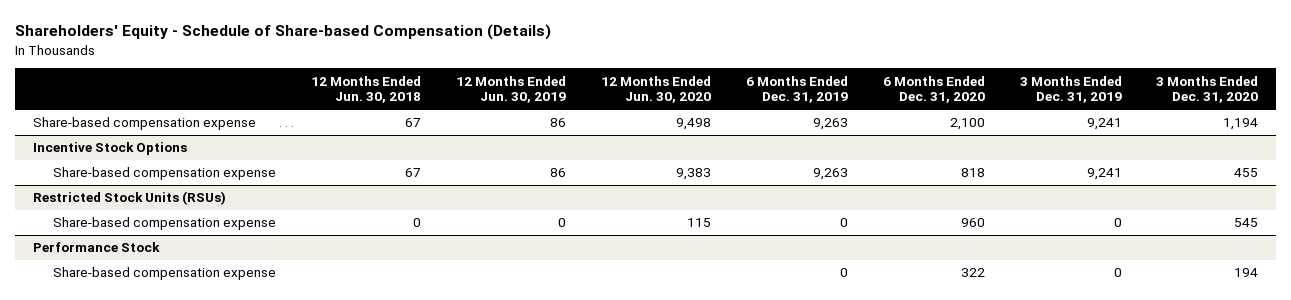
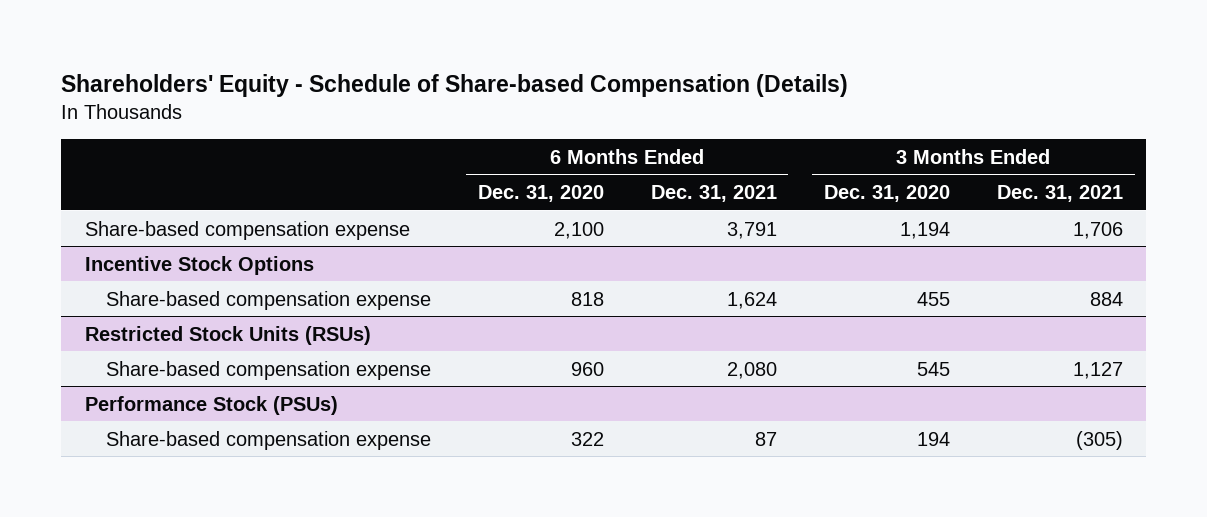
[311,75,422,104] 12 Months Ended Jun. 30, 2018 -> none
[456,75,567,104] 12 Months Ended Jun. 30, 2019 -> none
[600,75,711,104] 12 Months Ended Jun. 30, 2020 -> none
[745,75,848,104] 6 Months Ended Dec. 31, 2019 -> none
[1019,75,1122,104] 3 Months Ended Dec. 31, 2019 -> none
none -> [650,185,777,203] Dec. 31, 2021
none -> [996,185,1123,203] Dec. 31, 2021
[32,242,160,253] Performance Stock -> [84,395,338,415] Performance Stock (PSUs)

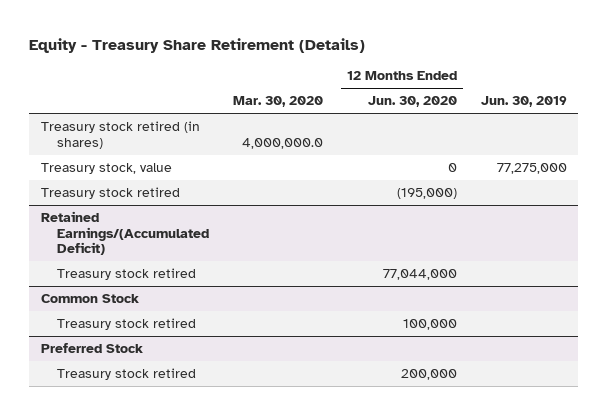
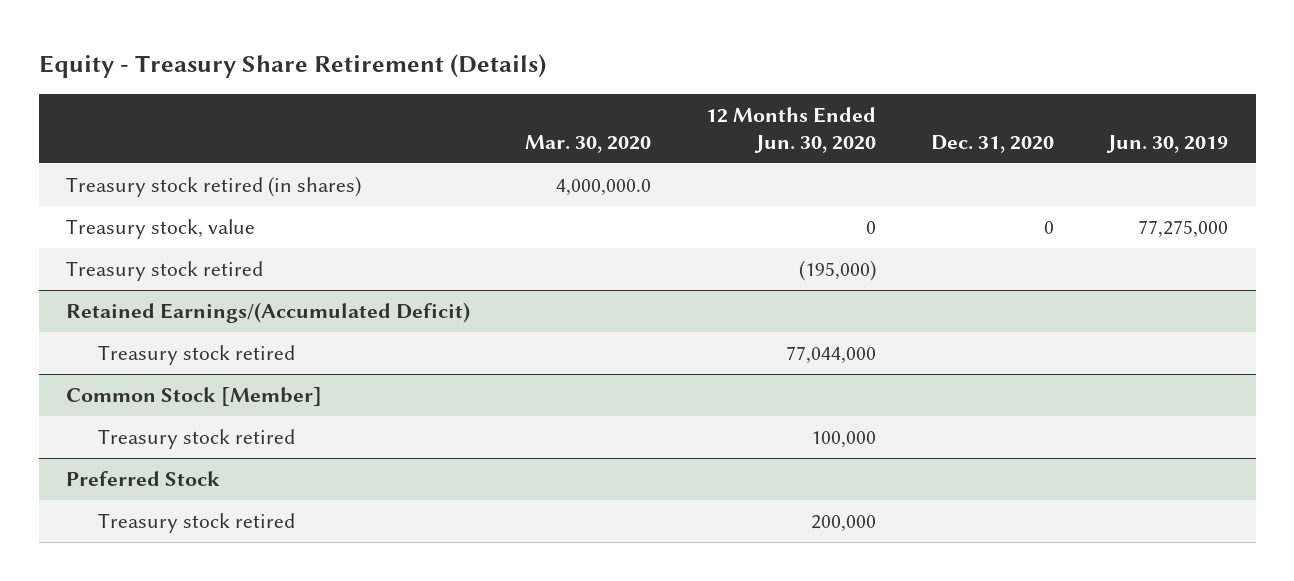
none -> [930,134,1054,153] Dec. 31, 2020
[41,293,140,303] Common Stock -> [66,387,323,407] Common Stock [Member]

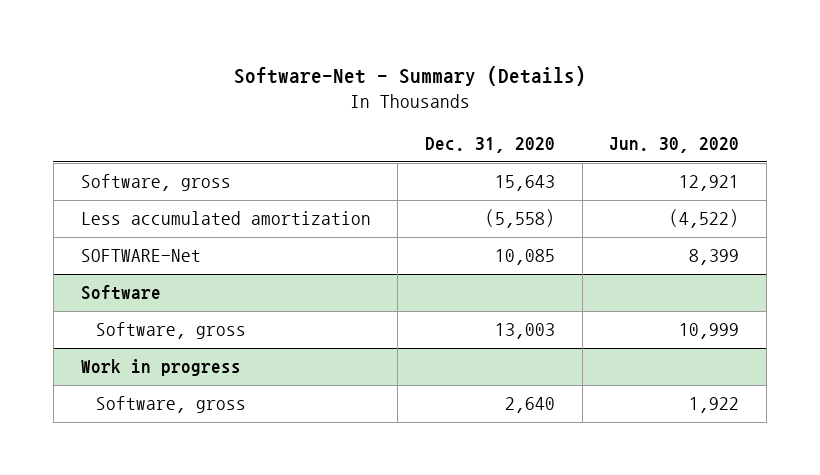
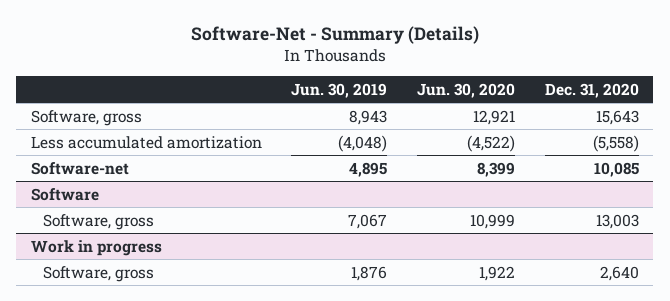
none -> [291,82,388,98] Jun. 30, 2019
[80,249,201,263] SOFTWARE-Net -> [30,161,129,175] Software-net

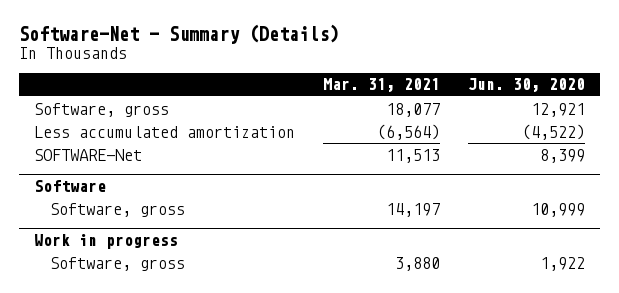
[291,82,388,98] Jun. 30, 2019 -> none
[544,82,639,98] Dec. 31, 2020 -> none
none -> [322,78,440,93] Mar. 31, 2021
[30,161,129,175] Software-net -> [33,148,142,161] SOFTWARE-Net

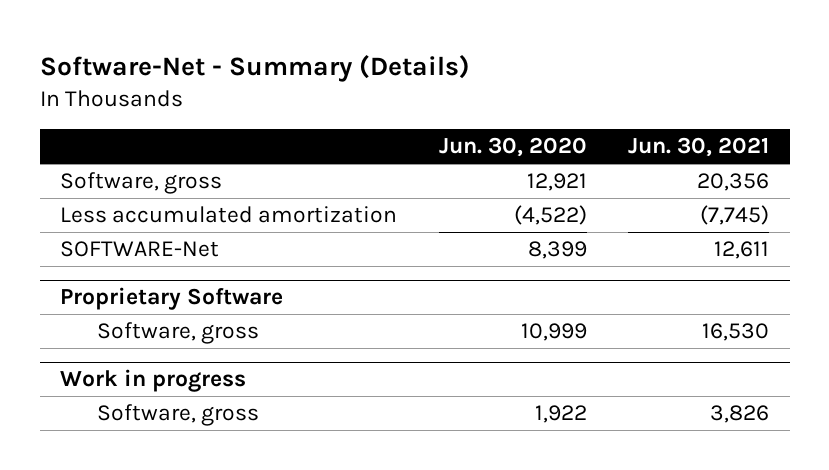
[322,78,440,93] Mar. 31, 2021 -> none
none -> [628,137,770,158] Jun. 30, 2021
[33,180,106,193] Software -> [60,287,284,311] Proprietary Software

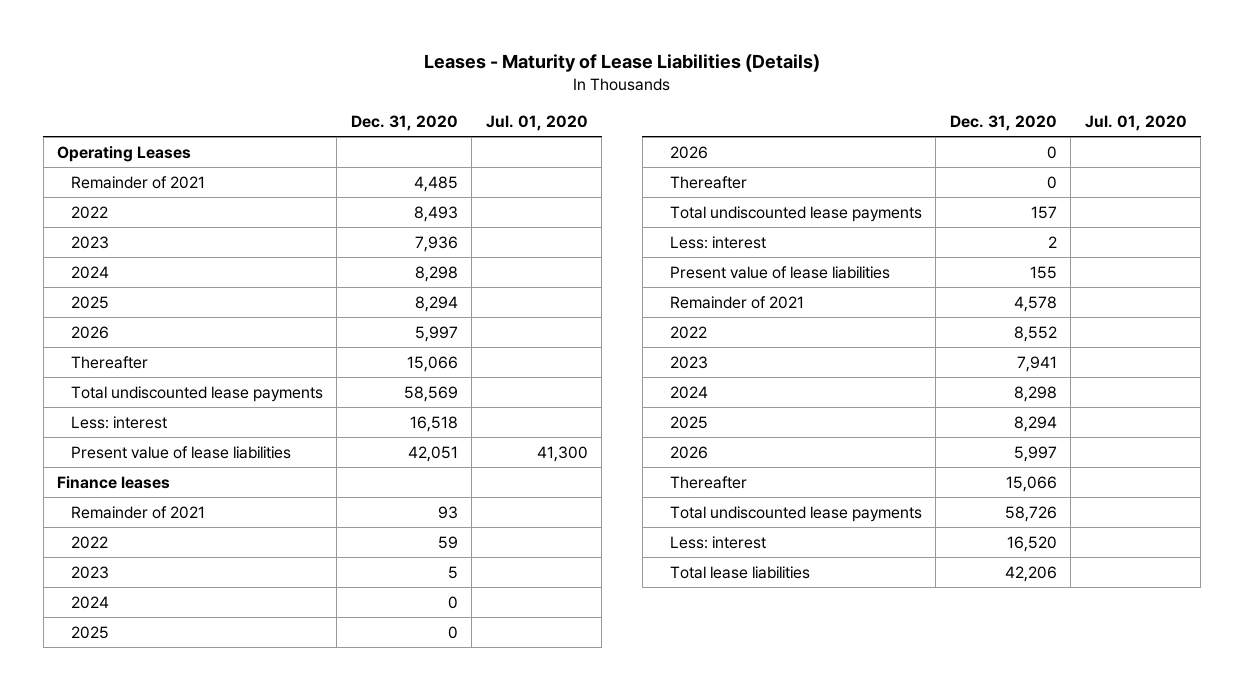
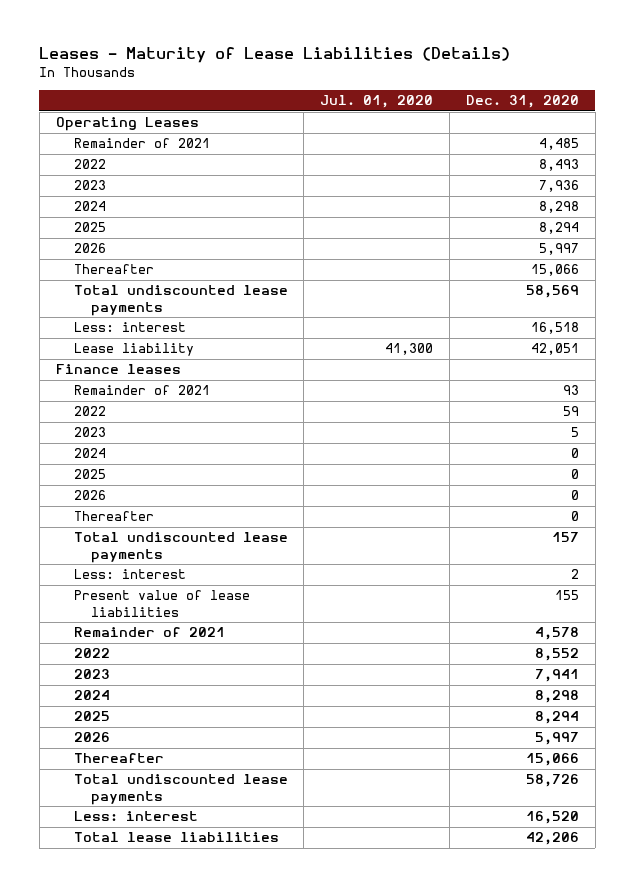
[70,445,291,459] Present value of lease liabilities -> [73,343,194,357] Lease liability

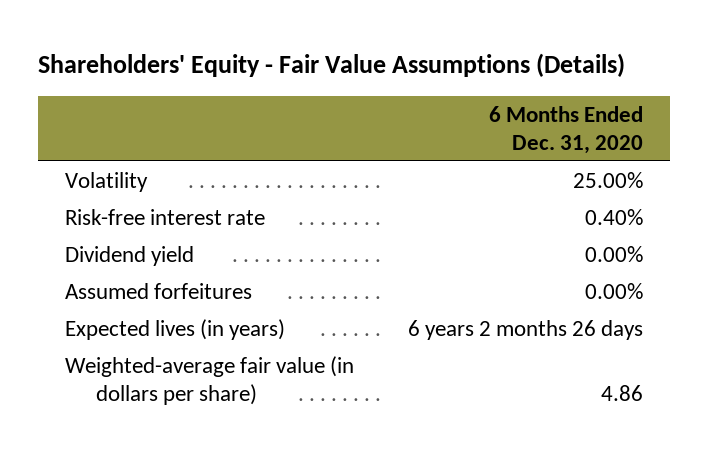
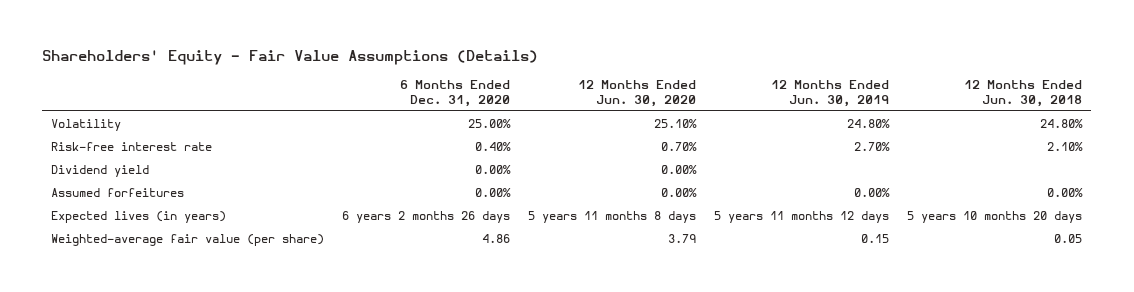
none -> [578,80,697,107] 12 Months Ended Jun. 30, 2020
none -> [771,80,890,107] 12 Months Ended Jun. 30, 2019
none -> [964,80,1083,107] 12 Months Ended Jun. 30, 2018
[64,355,354,406] Weighted-average fair value (in dollars per share) -> [51,234,325,247] Weighted-average fair value (per share)

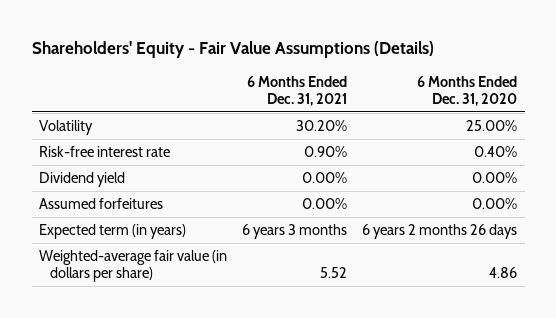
[578,80,697,107] 12 Months Ended Jun. 30, 2020 -> none
[771,80,890,107] 12 Months Ended Jun. 30, 2019 -> none
[964,80,1083,107] 12 Months Ended Jun. 30, 2018 -> none
none -> [247,75,348,106] 6 Months Ended Dec. 31, 2021
[51,211,227,224] Expected lives (in years) -> [39,224,187,240] Expected term (in years)
[51,234,325,247] Weighted-average fair value (per share) -> [39,250,228,283] Weighted-average fair value (in dollars per share)

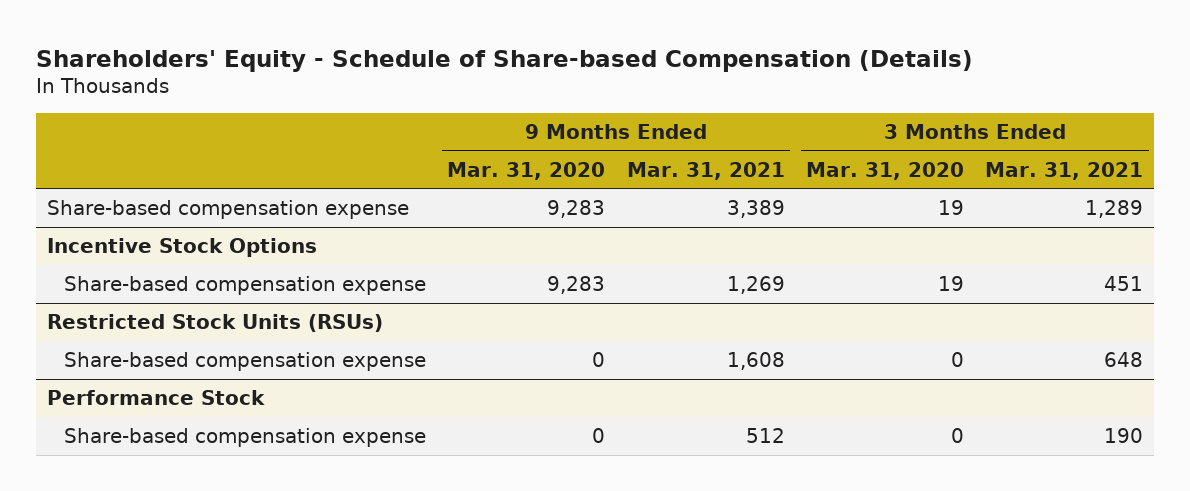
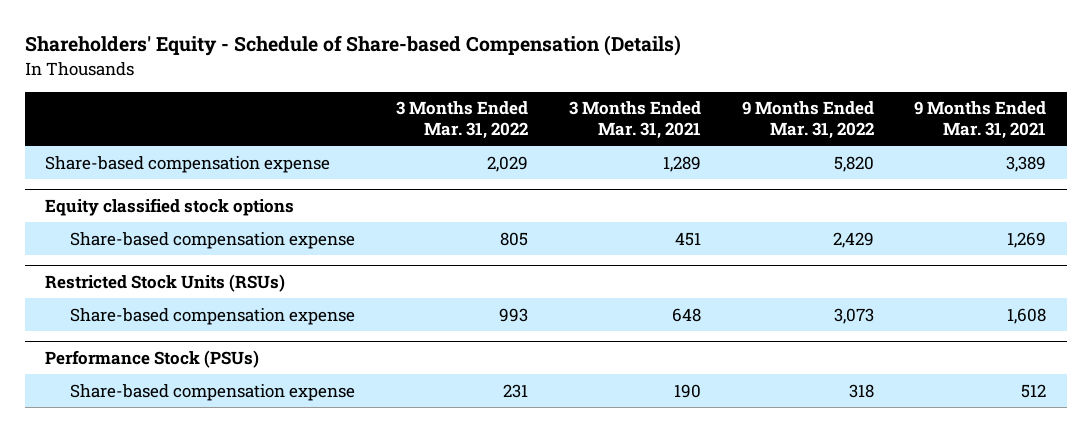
[447,161,606,180] Mar. 31, 2020 -> none
[805,161,964,180] Mar. 31, 2020 -> none
none -> [396,101,529,139] 3 Months Ended Mar. 31, 2022
none -> [741,101,874,139] 9 Months Ended Mar. 31, 2022
[46,238,317,258] Incentive Stock Options -> [45,197,295,216] Equity classified stock options
[46,390,265,406] Performance Stock -> [45,349,260,368] Performance Stock (PSUs)

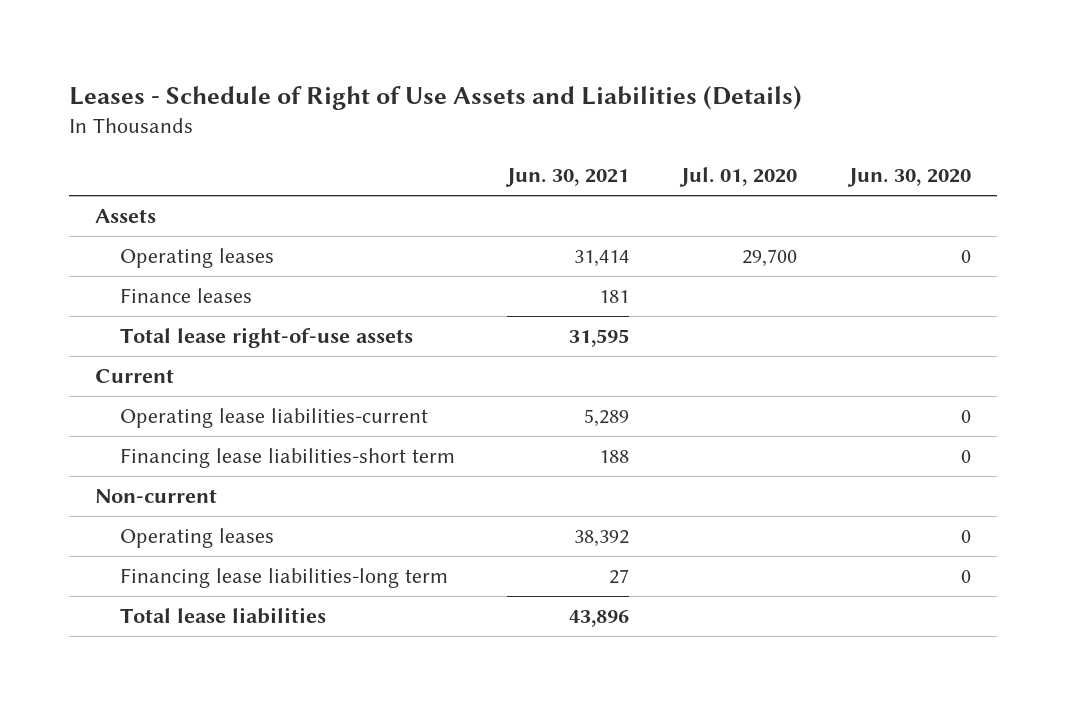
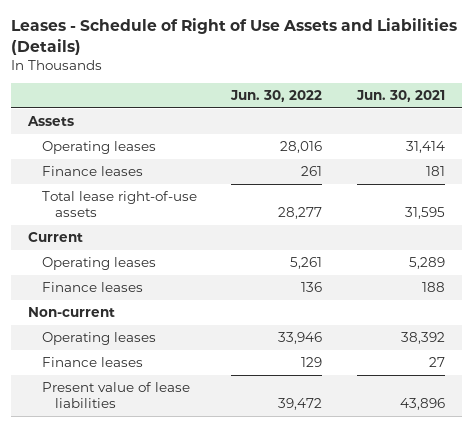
[678,167,797,188] Jul. 01, 2020 -> none
[846,168,971,188] Jun. 30, 2020 -> none
none -> [230,90,323,103] Jun. 30, 2022
[119,408,428,429] Operating lease liabilities-current -> [41,256,156,270] Operating leases
[119,448,455,469] Financing lease liabilities-short term -> [41,281,143,292] Finance leases
[119,568,448,589] Financing lease liabilities-long term -> [41,356,143,367] Finance leases
[119,607,326,625] Total lease liabilities -> [41,381,190,409] Present value of lease liabilities

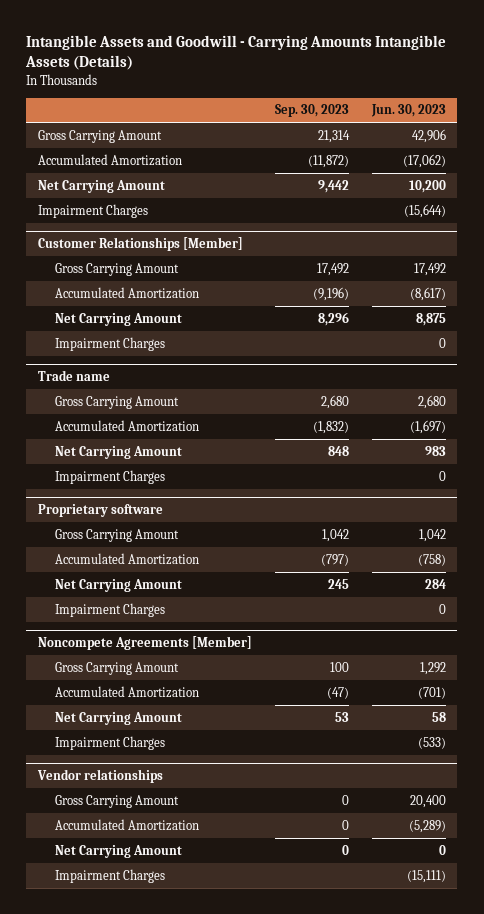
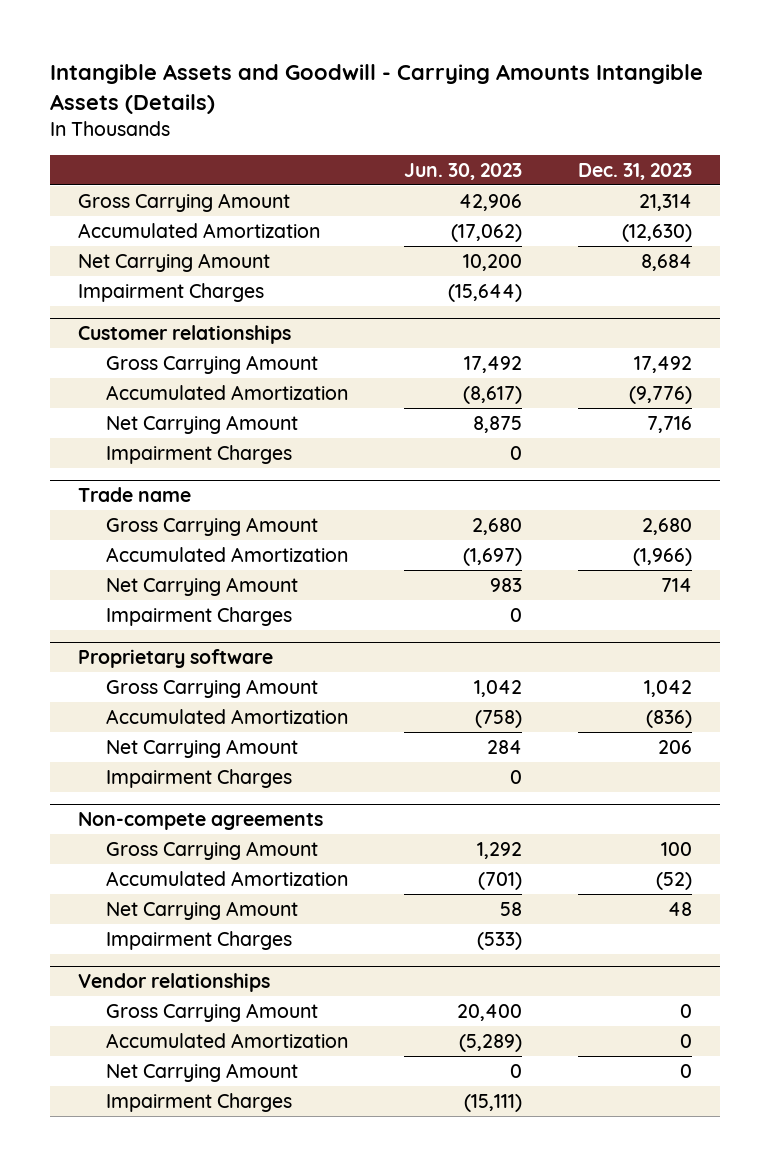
[274,104,349,118] Sep. 30, 2023 -> none
none -> [578,162,693,180] Dec. 31, 2023
[37,236,243,251] Customer Relationships [Member] -> [77,324,291,344] Customer relationships
[37,635,252,650] Noncompete Agreements [Member] -> [77,811,323,830] Non-compete agreements

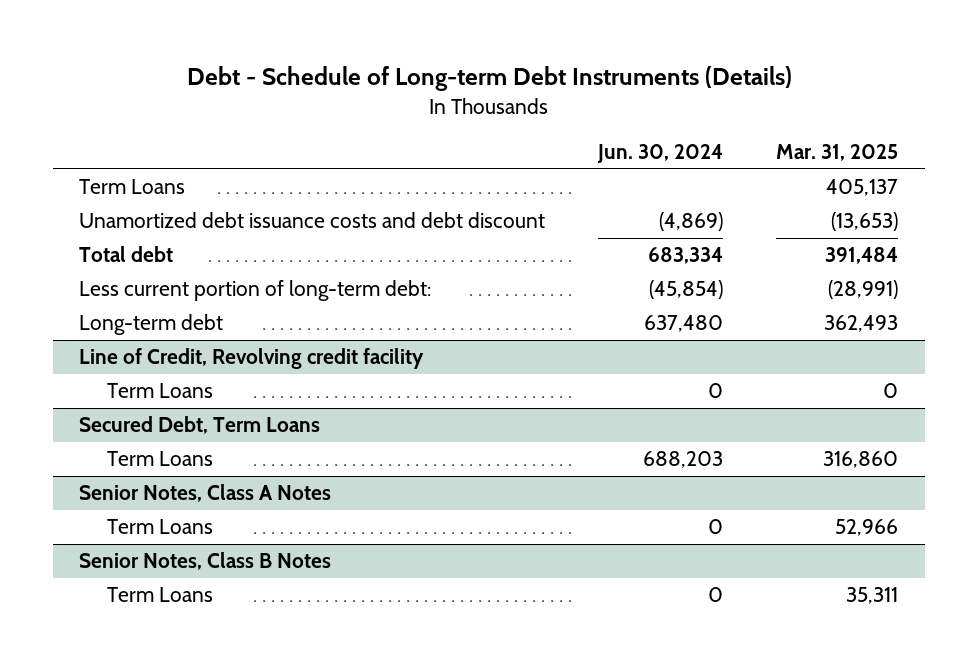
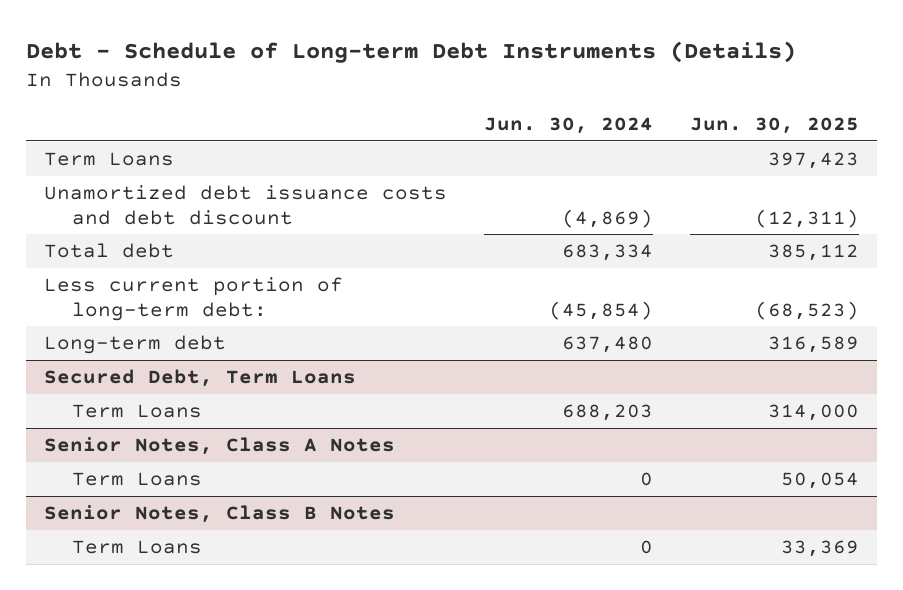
[776,144,899,162] Mar. 31, 2025 -> none
none -> [690,117,860,135] Jun. 30, 2025
[79,348,425,370] Line of Credit, Revolving credit facility -> none
[106,383,213,399] Term Loans -> none

